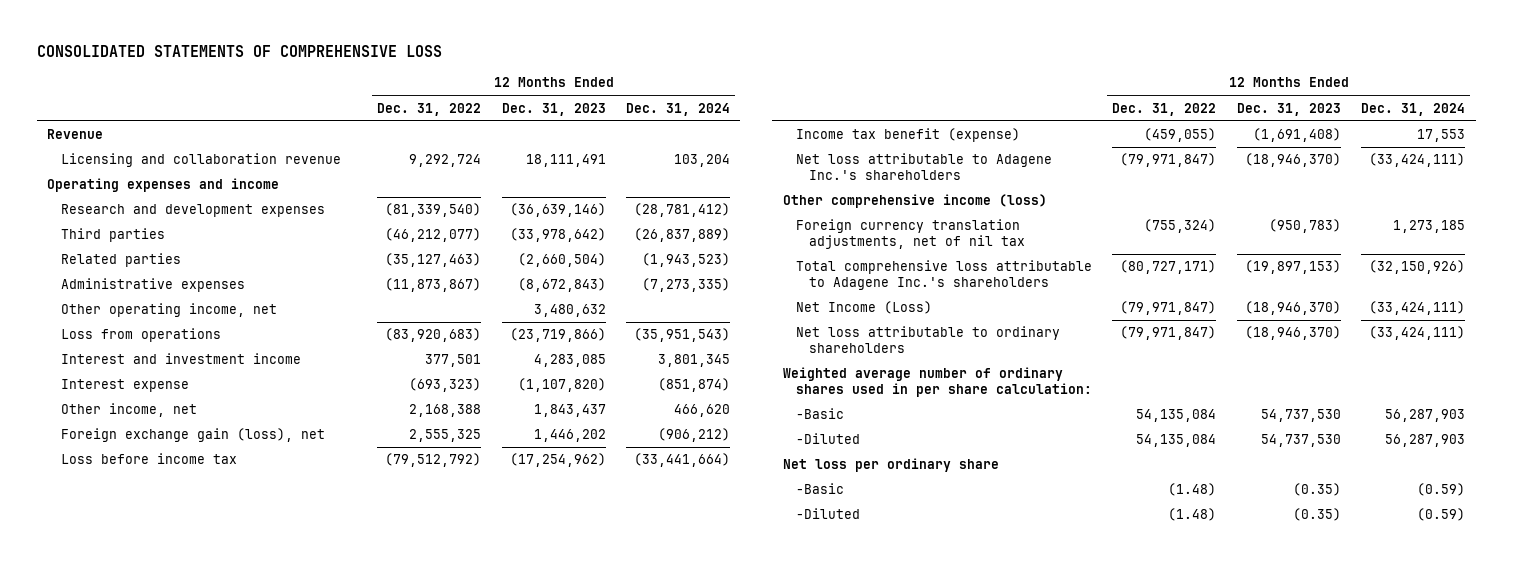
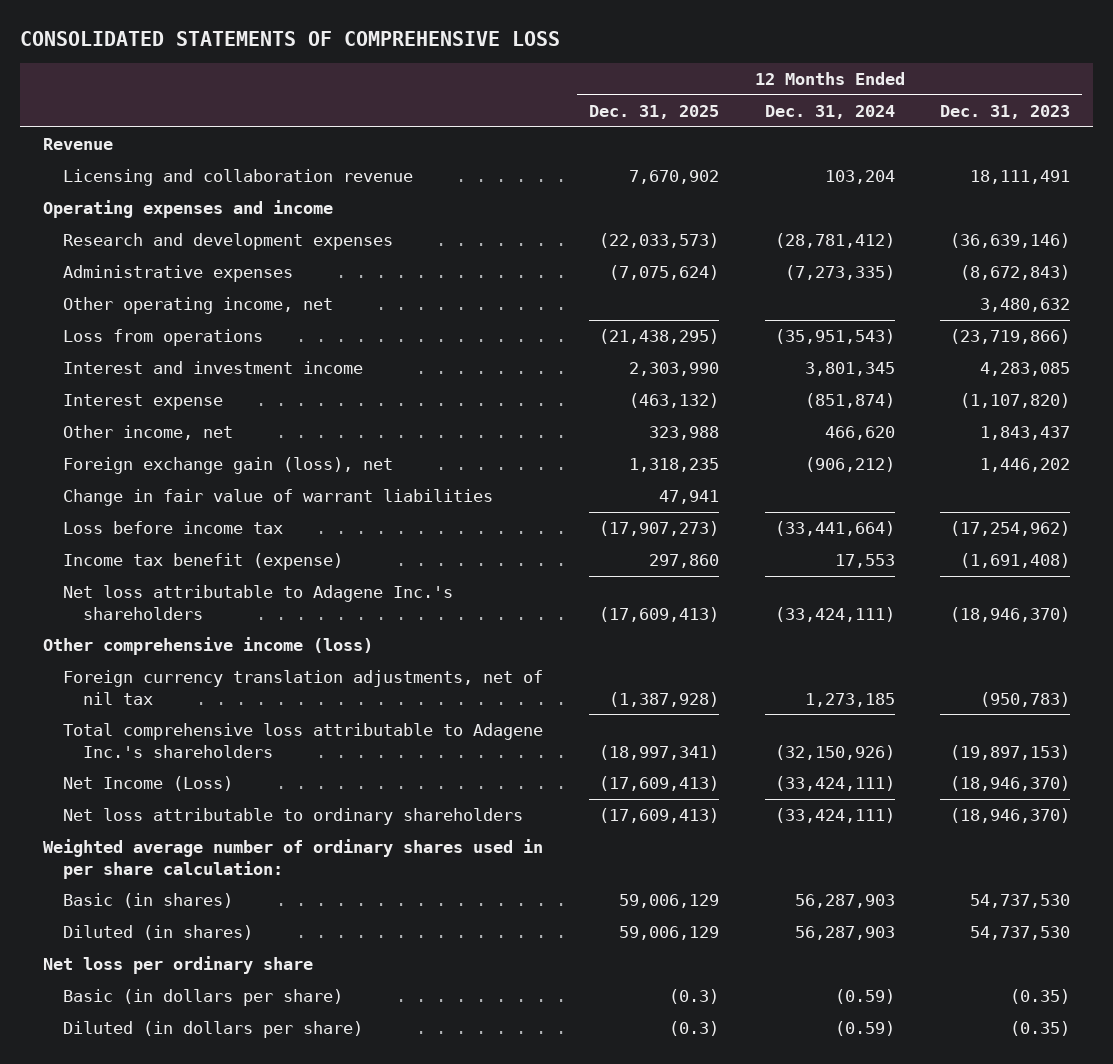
[377,102,482,116] Dec. 31, 2022 -> none
none -> [588,105,719,120] Dec. 31, 2025
[60,228,165,243] Third parties -> none
[60,253,181,268] Related parties -> none
none -> [62,489,493,507] Change in fair value of warrant liabilities
[795,408,844,420] -Basic -> [62,893,233,909] Basic (in shares)
[795,433,860,445] -Diluted -> [62,925,253,941] Diluted (in shares)
[795,483,844,495] -Basic -> [62,989,343,1007] Basic (in dollars per share)
[795,508,860,520] -Diluted -> [62,1021,363,1039] Diluted (in dollars per share)

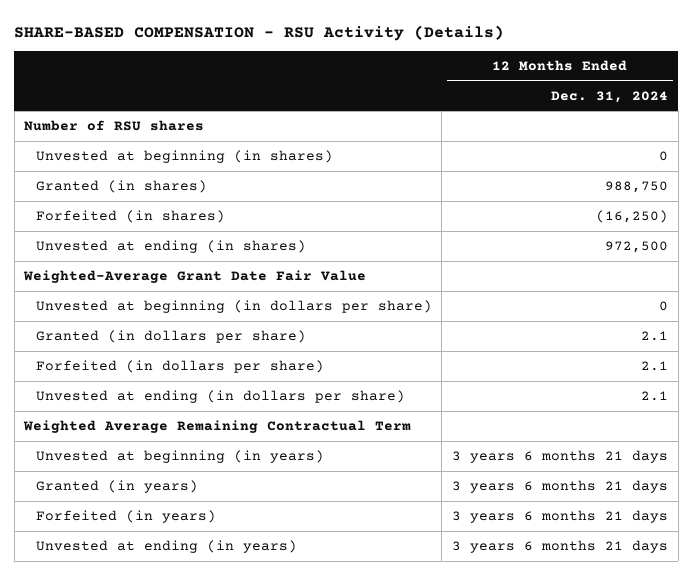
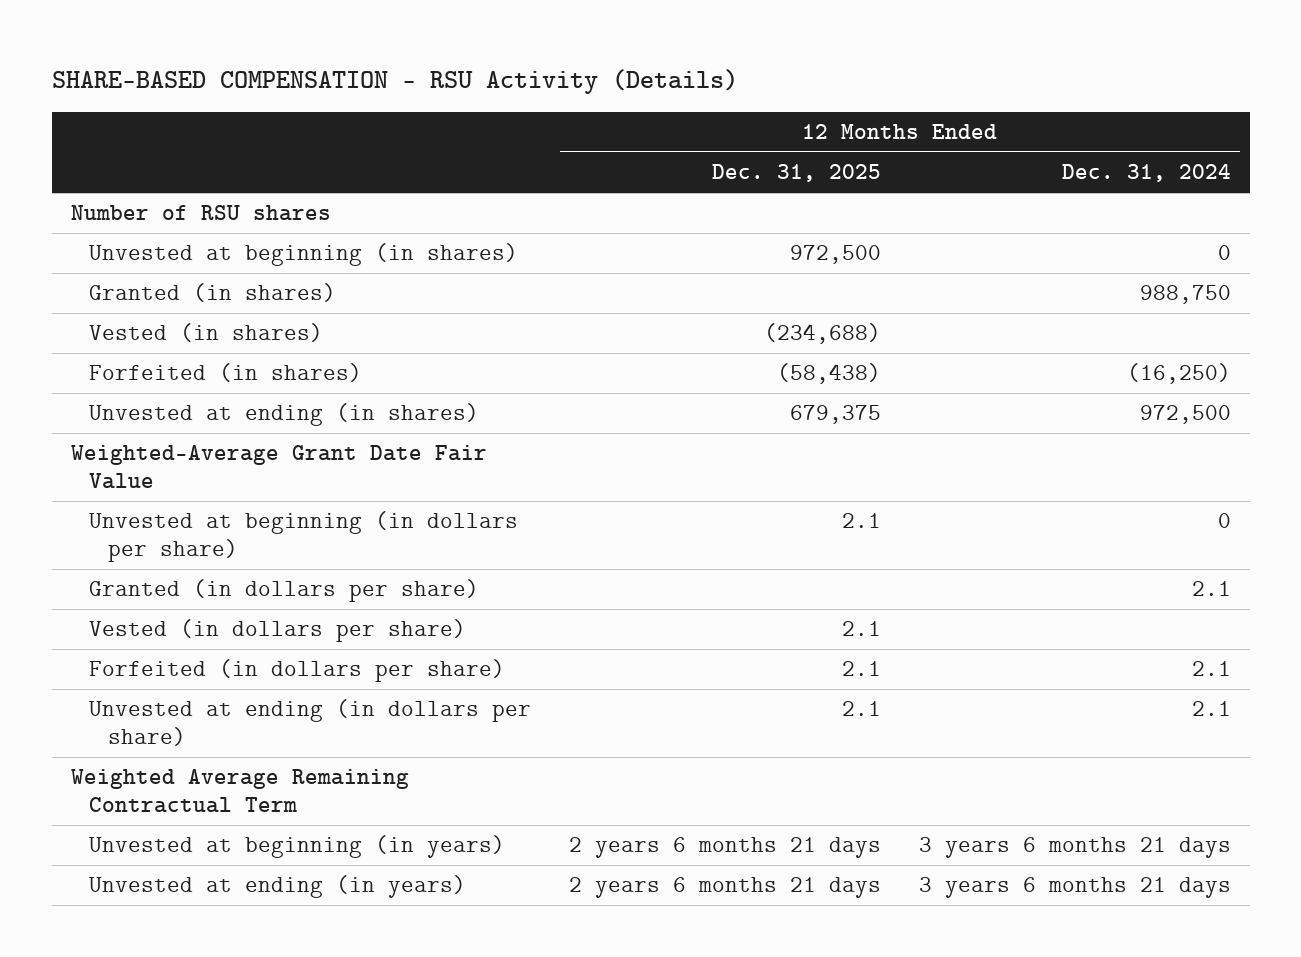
none -> [712,164,882,183] Dec. 31, 2025
none -> [89,323,324,343] Vested (in shares)
none -> [89,619,467,643] Vested (in dollars per share)
[35,479,198,493] Granted (in years) -> none
[35,509,216,523] Forfeited (in years) -> none

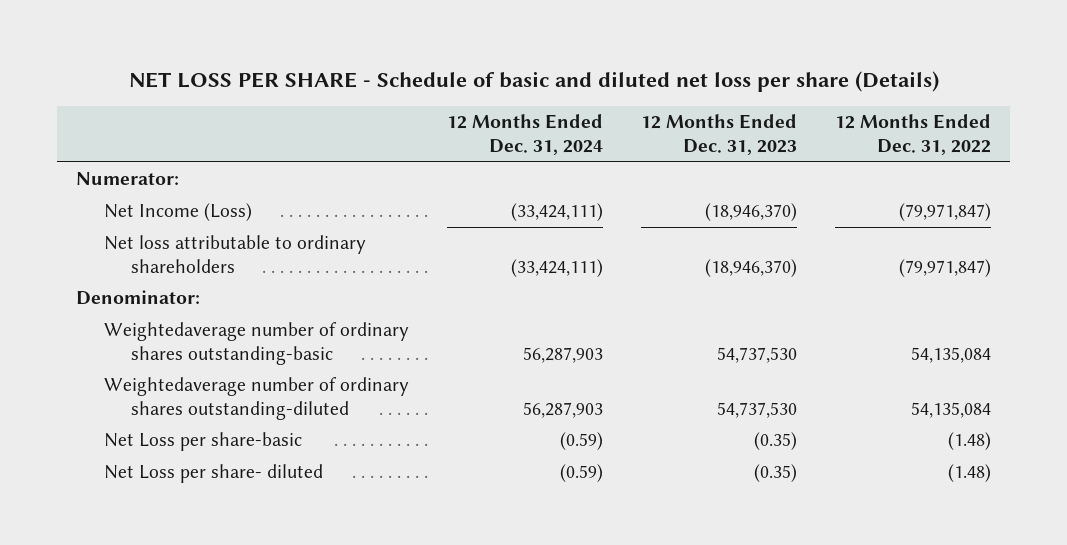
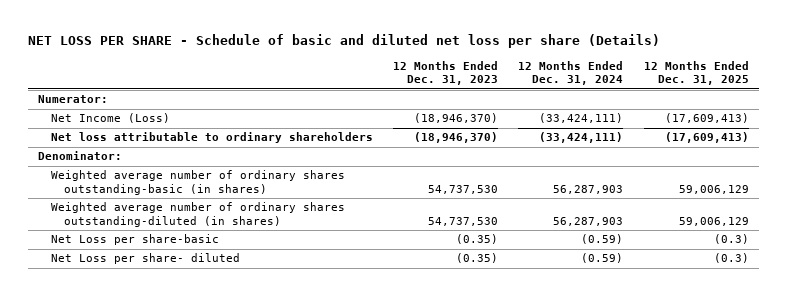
[834,114,991,156] 12 Months Ended Dec. 31, 2022 -> none
none -> [643,60,749,86] 12 Months Ended Dec. 31, 2025
[103,322,409,365] Weightedaverage number of ordinary shares outstanding-basic -> [51,170,346,195] Weighted average number of ordinary shares outstanding-basic (in shares)
[103,377,409,420] Weightedaverage number of ordinary shares outstanding-diluted -> [51,202,346,227] Weighted average number of ordinary shares outstanding-diluted (in shares)

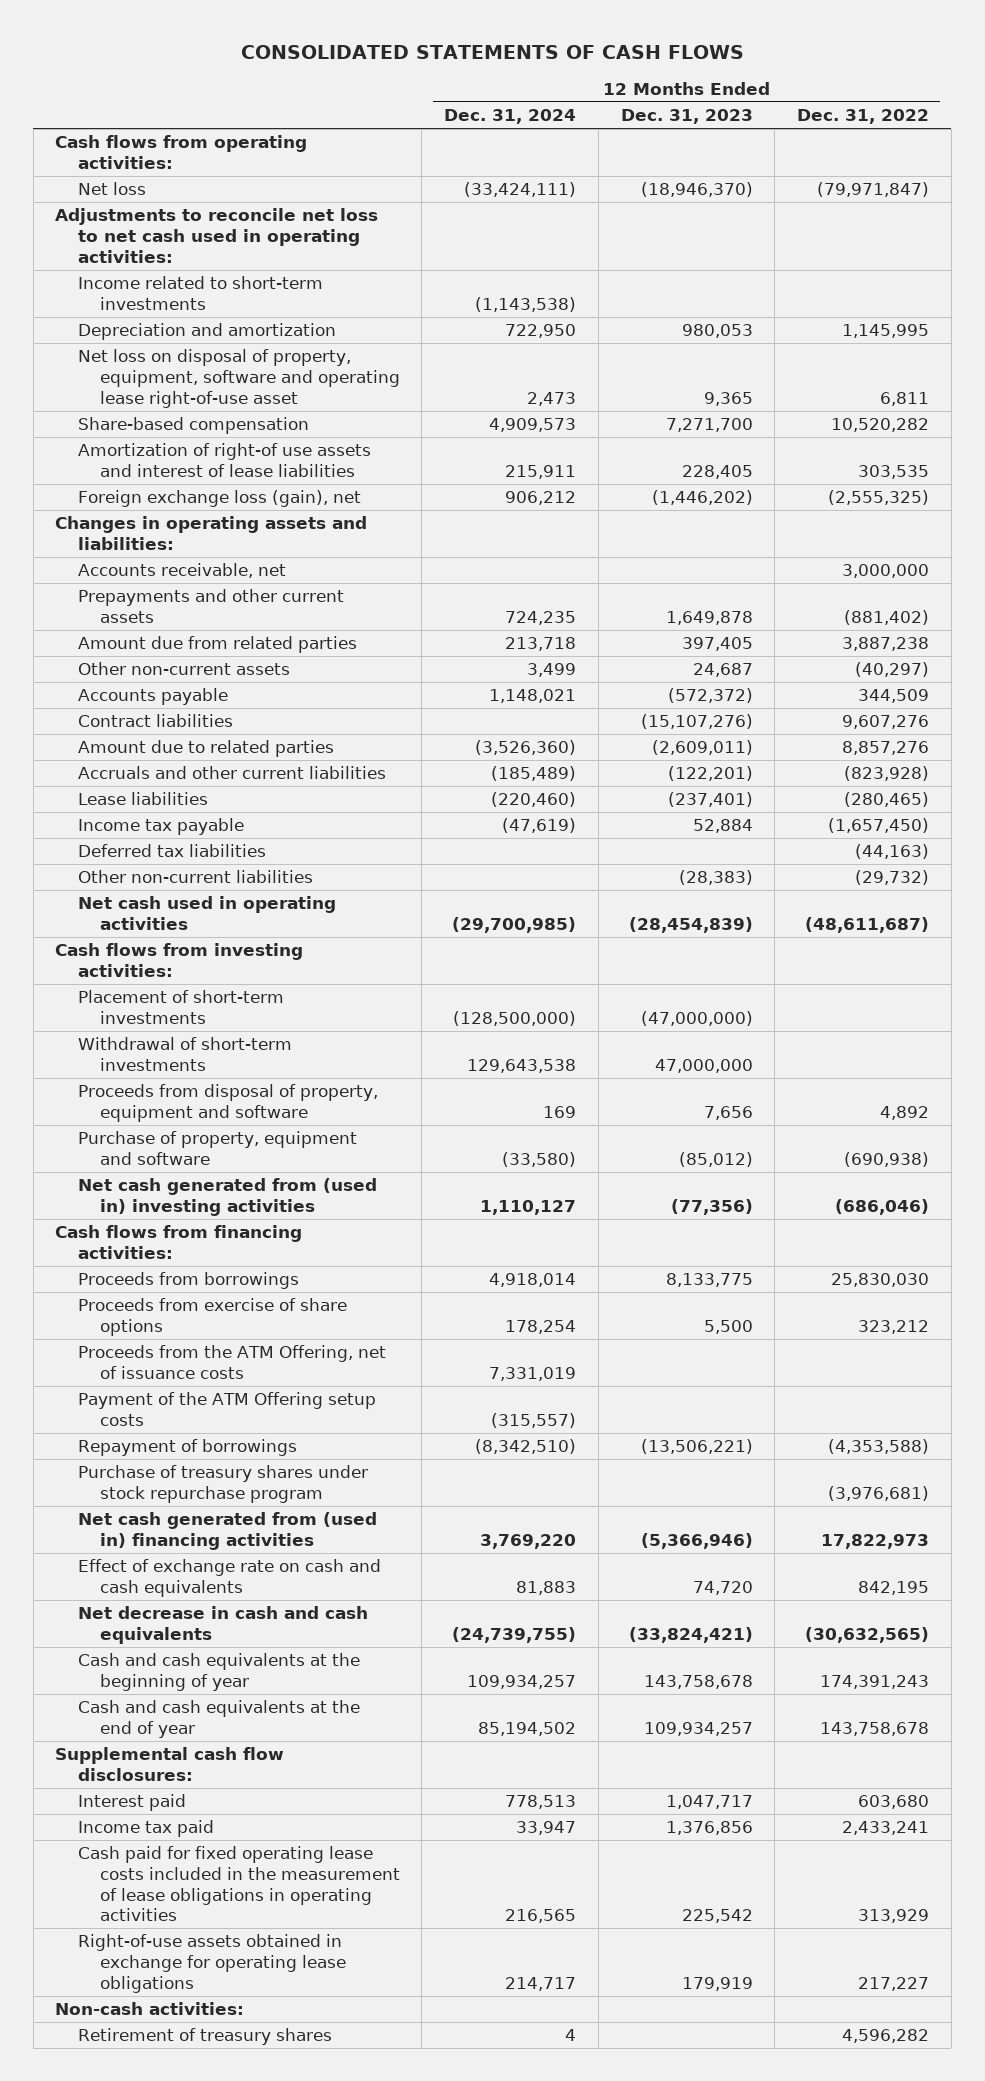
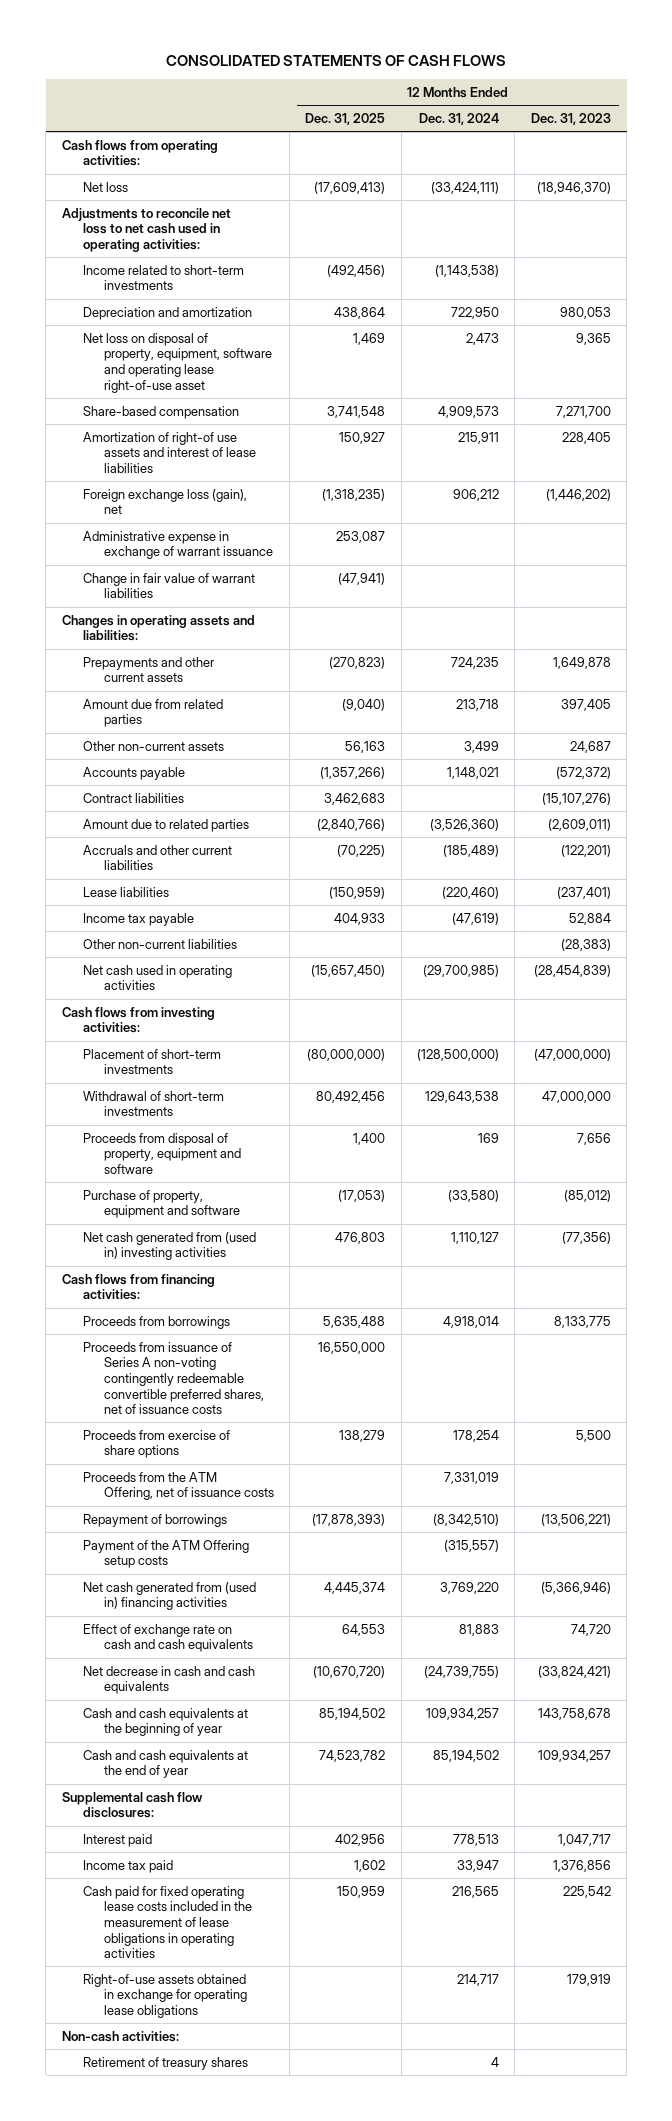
[797,109,930,125] Dec. 31, 2022 -> none
none -> [305,113,386,126] Dec. 31, 2025
none -> [82,530,273,560] Administrative expense in exchange of warrant issuance
none -> [82,572,255,599] Change in fair value of warrant liabilities
[77,563,286,579] Accounts receivable, net -> none
[77,844,266,858] Deferred tax liabilities -> none
none -> [82,1341,264,1415] Proceeds from issuance of Series A non-voting contingently redeemable convertible preferred shares, net of issuance costs
[77,1465,368,1503] Purchase of treasury shares under stock repurchase program -> none
[77,1392,376,1426] Payment of the ATM Offering setup costs -> [82,1539,249,1569] Payment of the ATM Offering setup costs

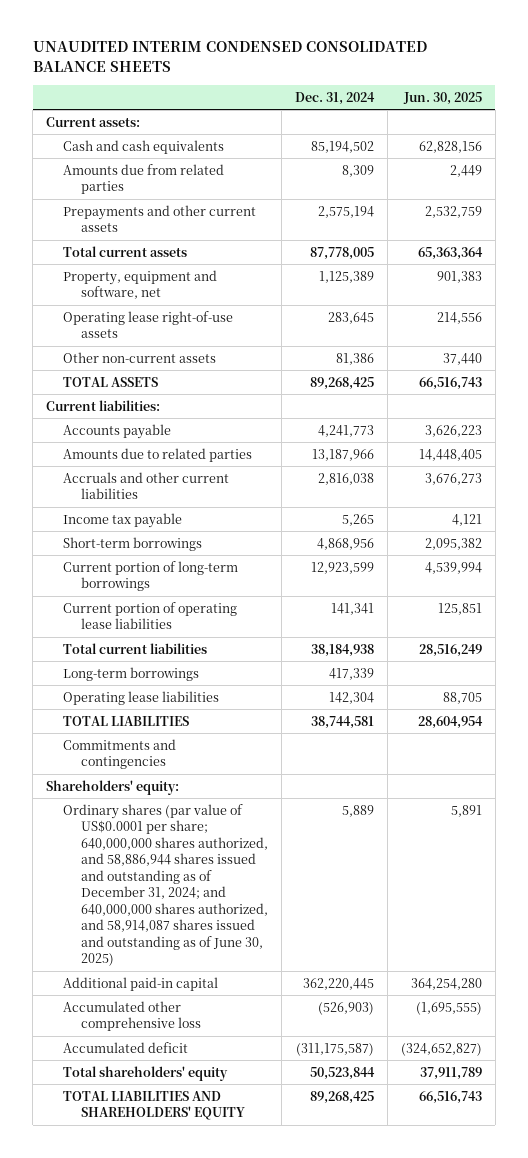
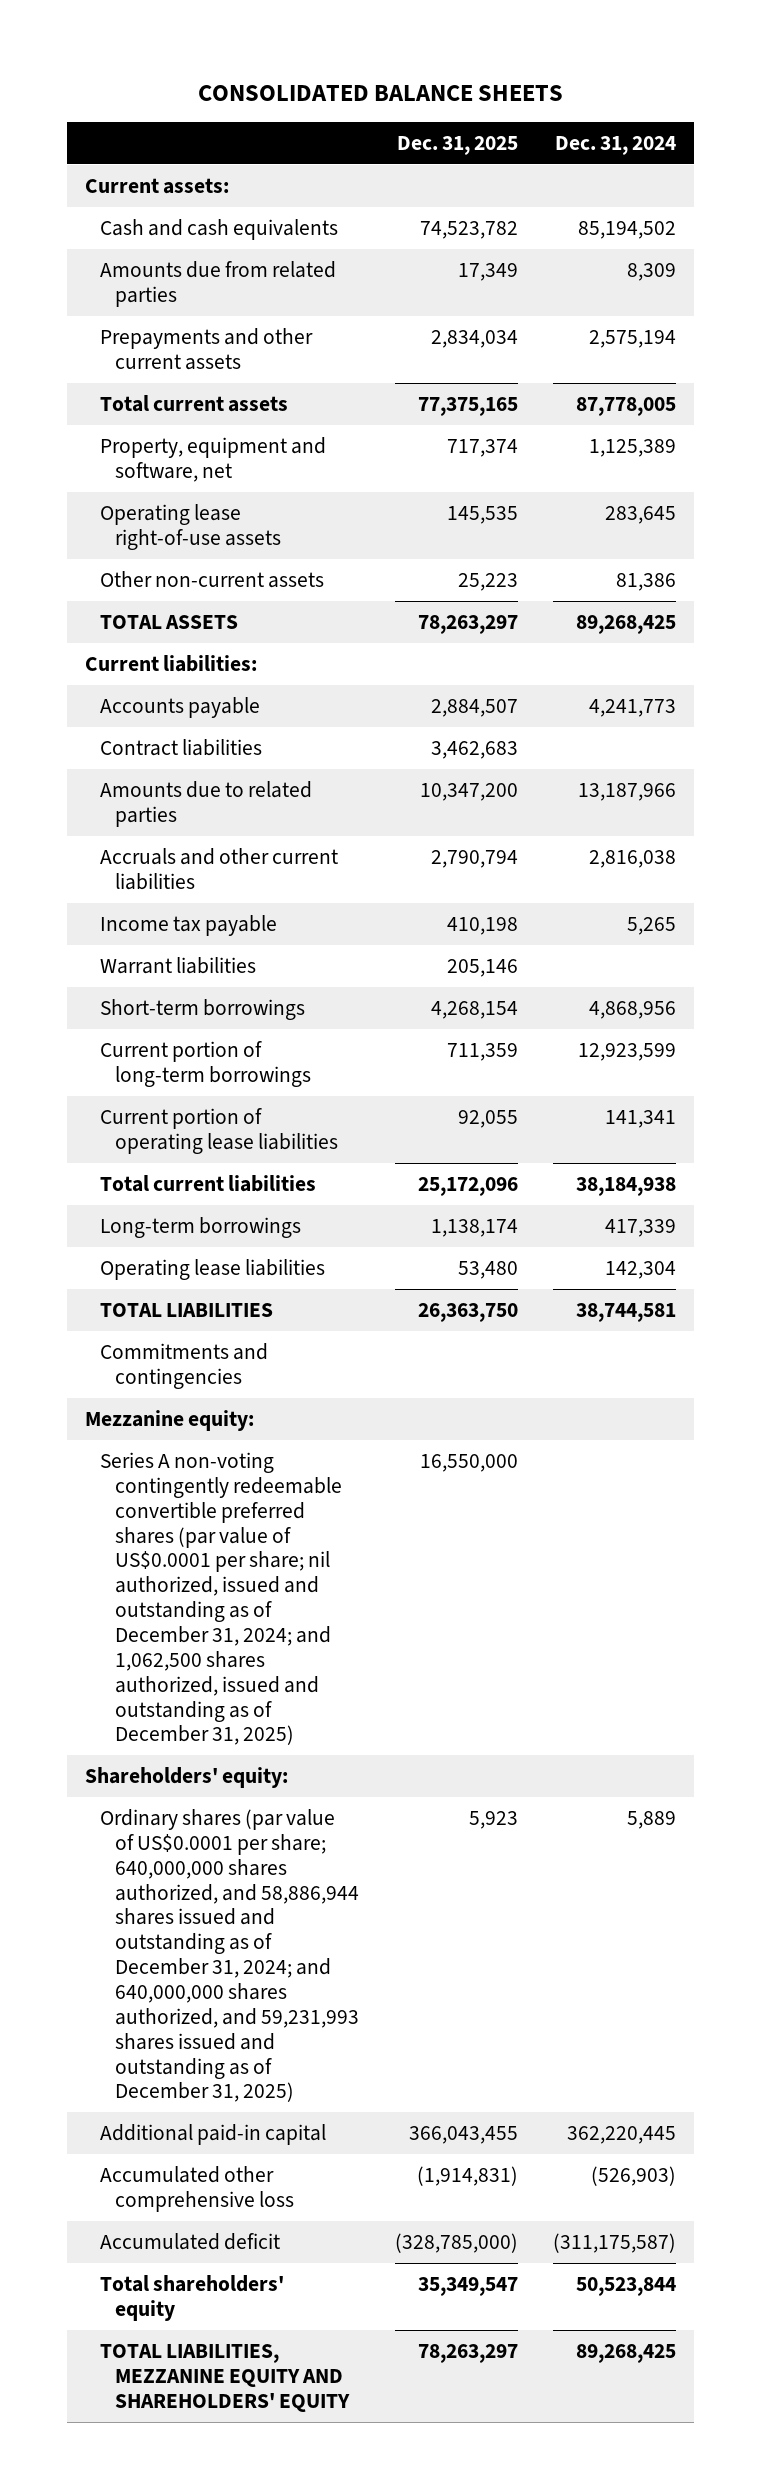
[32,41,427,73] UNAUDITED INTERIM CONDENSED CONSOLIDATED BALANCE SHEETS -> [197,84,563,101] CONSOLIDATED BALANCE SHEETS
[402,91,482,105] Jun. 30, 2025 -> none
none -> [396,135,518,155] Dec. 31, 2025
none -> [100,738,263,756] Contract liabilities
none -> [100,956,257,974] Warrant liabilities
none -> [85,1409,255,1431] Mezzanine equity:
none -> [100,1451,343,1746] Series A non-voting contingently redeemable convertible preferred shares (par value of US$0.0001 per share; nil authorized, issued and outstanding as of December 31, 2024; and 1,062,500 shares authorized, issued and outstanding as of December 31, 2025)
[63,803,268,967] Ordinary shares (par value of US$0.0001 per share; 640,000,000 shares authorized, and 58,886,944 shares issued and outstanding as of December 31, 2024; and 640,000,000 shares authorized, and 58,914,087 shares issued and outstanding as of June 30, 2025) -> [100,1808,360,2103] Ordinary shares (par value of US$0.0001 per share; 640,000,000 shares authorized, and 58,886,944 shares issued and outstanding as of December 31, 2024; and 640,000,000 shares authorized, and 59,231,993 shares issued and outstanding as of December 31, 2025)
[63,1090,245,1121] TOTAL LIABILITIES AND SHAREHOLDERS' EQUITY -> [100,2343,351,2412] TOTAL LIABILITIES, MEZZANINE EQUITY AND SHAREHOLDERS' EQUITY

